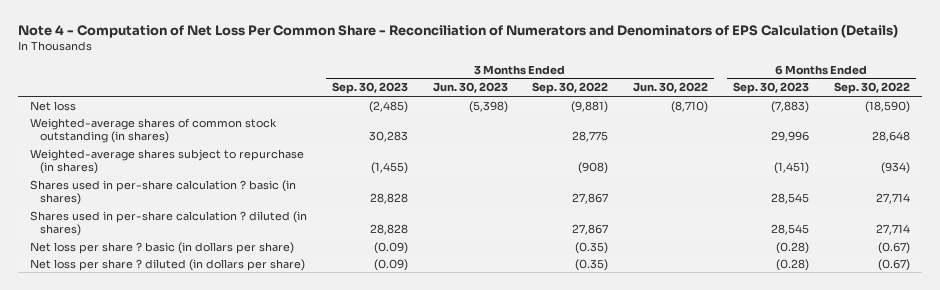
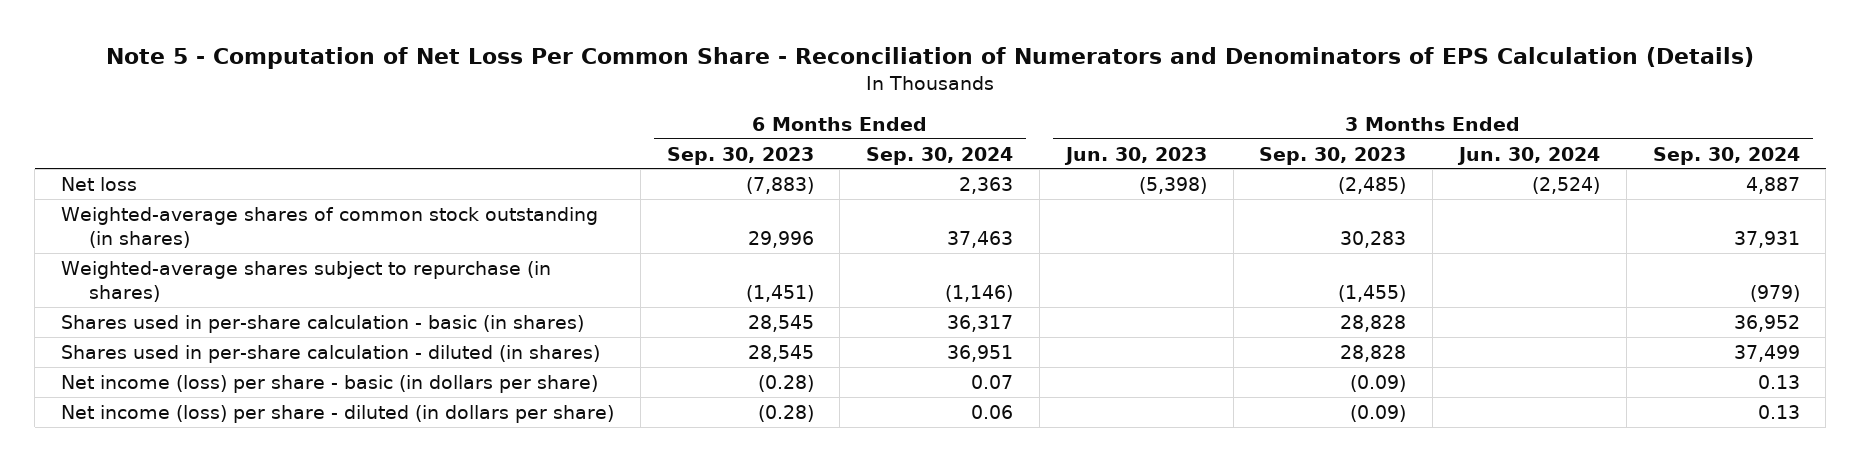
[17,24,898,39] Note 4 - Computation of Net Loss Per Common Share - Reconciliation of Numerators and Denominators of EPS Calculation (Details) -> [106,47,1755,70] Note 5 - Computation of Net Loss Per Common Share - Reconciliation of Numerators and Denominators of EPS Calculation (Details)
[532,82,609,95] Sep. 30, 2022 -> none
[633,82,709,94] Jun. 30, 2022 -> none
[833,82,910,95] Sep. 30, 2022 -> none
none -> [866,146,1014,165] Sep. 30, 2024
none -> [1457,146,1601,165] Jun. 30, 2024
none -> [1652,146,1800,165] Sep. 30, 2024
[30,179,297,206] Shares used in per-share calculation ? basic (in shares) -> [61,314,585,333] Shares used in per-share calculation - basic (in shares)
[30,210,308,237] Shares used in per-share calculation ? diluted (in shares) -> [61,344,601,363] Shares used in per-share calculation - diluted (in shares)
[30,241,295,254] Net loss per share ? basic (in dollars per share) -> [61,374,599,393] Net income (loss) per share - basic (in dollars per share)
[30,258,306,271] Net loss per share ? diluted (in dollars per share) -> [61,404,615,423] Net income (loss) per share - diluted (in dollars per share)

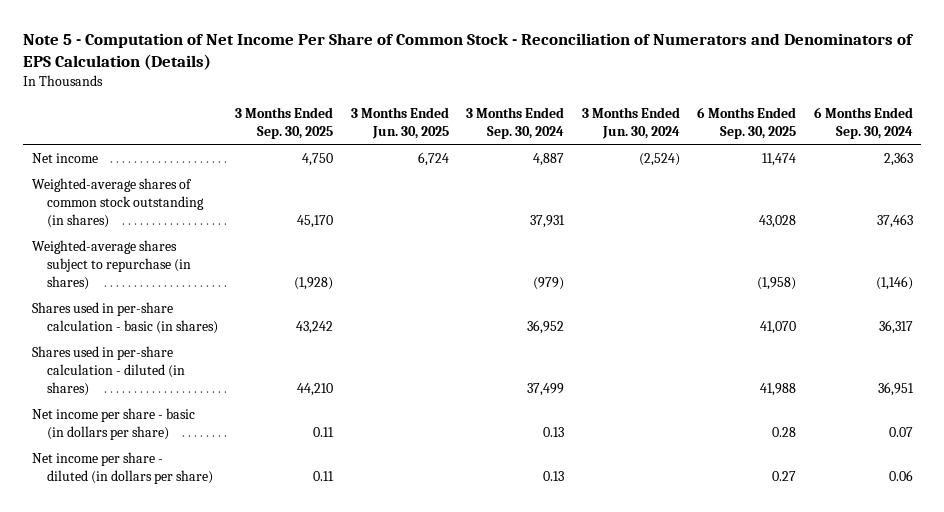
[106,47,1755,70] Note 5 - Computation of Net Loss Per Common Share - Reconciliation of Numerators and Denominators of EPS Calculation (Details) -> [22,32,914,70] Note 5 - Computation of Net Income Per Share of Common Stock - Reconciliation of Numerators and Denominators of EPS Calculation (Details)
[666,146,814,165] Sep. 30, 2023 -> none
[1063,146,1207,165] Jun. 30, 2023 -> none
[1259,146,1407,165] Sep. 30, 2023 -> none
none -> [235,106,334,139] 3 Months Ended Sep. 30, 2025
none -> [350,106,449,139] 3 Months Ended Jun. 30, 2025
none -> [697,106,797,139] 6 Months Ended Sep. 30, 2025
[61,176,138,191] Net loss -> [31,152,98,163] Net income
[61,374,599,393] Net income (loss) per share - basic (in dollars per share) -> [31,407,195,440] Net income per share - basic (in dollars per share)
[61,404,615,423] Net income (loss) per share - diluted (in dollars per share) -> [31,451,213,484] Net income per share - diluted (in dollars per share)

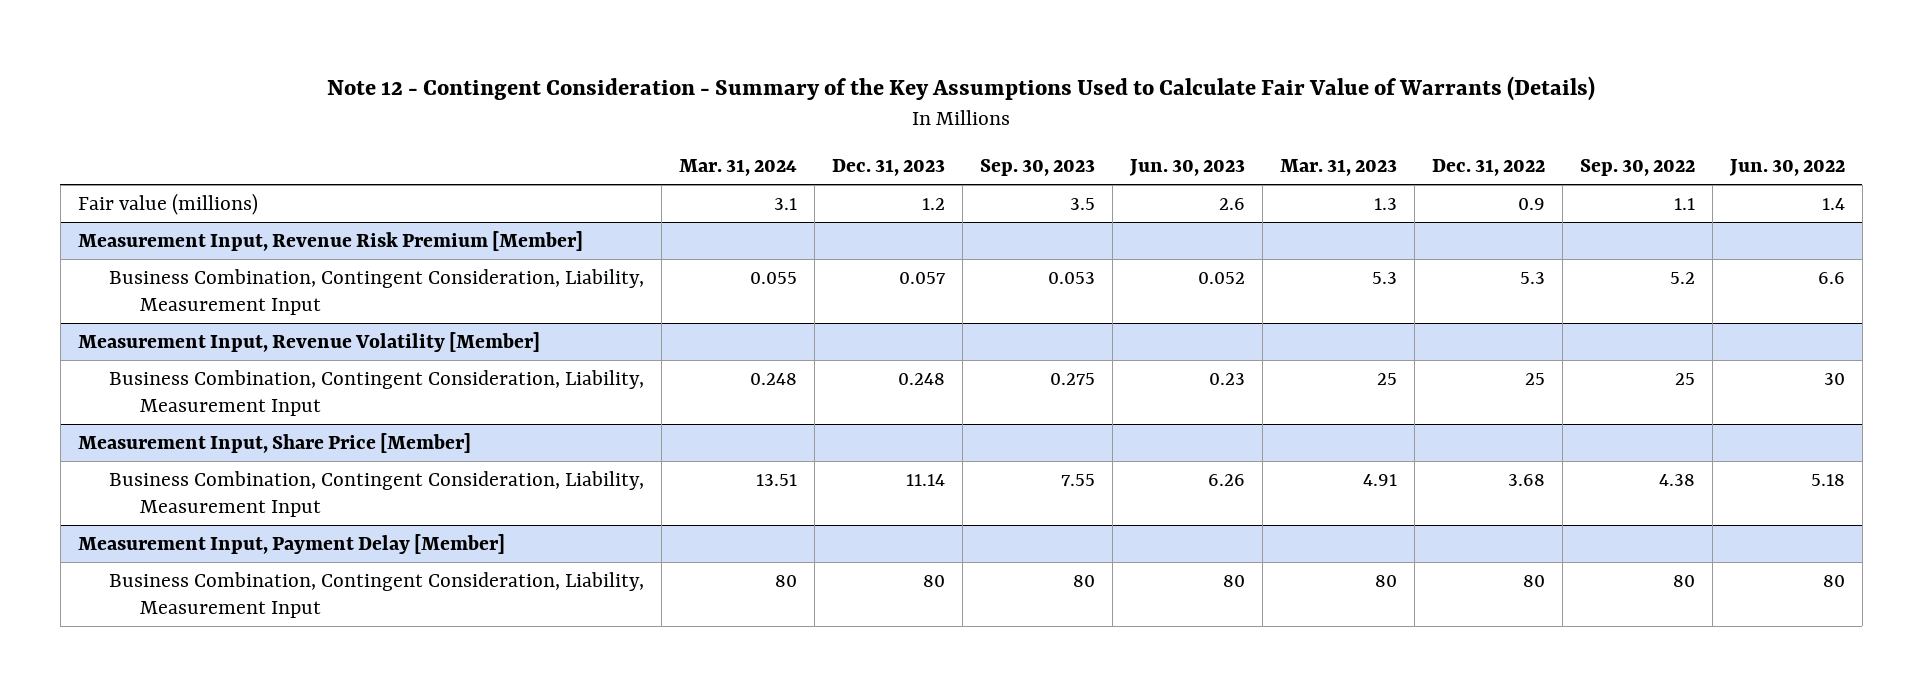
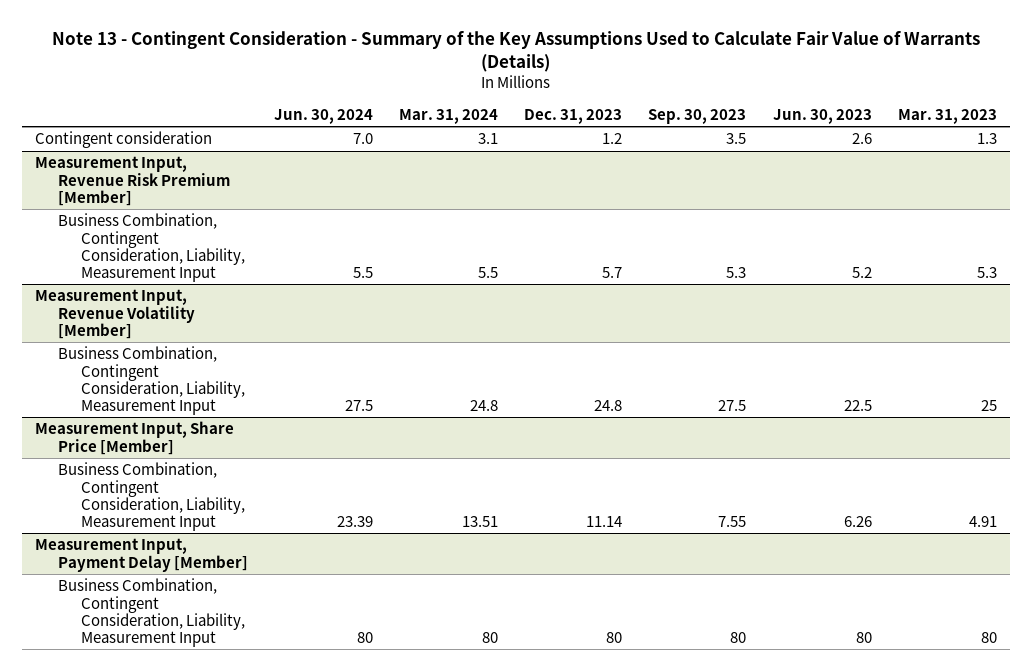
[327,75,1596,101] Note 12 - Contingent Consideration - Summary of the Key Assumptions Used to Calculate Fair Value of Warrants (Details) -> [51,30,980,72] Note 13 - Contingent Consideration - Summary of the Key Assumptions Used to Calculate Fair Value of Warrants (Details)
[1431,159,1545,177] Dec. 31, 2022 -> none
[1579,159,1695,177] Sep. 30, 2022 -> none
[1728,159,1845,177] Jun. 30, 2022 -> none
none -> [273,108,373,124] Jun. 30, 2024
[77,192,258,215] Fair value (millions) -> [34,131,212,149] Contingent consideration
[749,271,797,284] 0.055 -> [478,266,499,278] 5.5
[898,271,945,284] 0.057 -> [602,266,623,278] 5.7
[1047,271,1095,284] 0.053 -> [726,266,747,278] 5.3
[1197,271,1245,284] 0.052 -> [851,266,872,278] 5.2
[749,372,797,385] 0.248 -> [470,399,499,411] 24.8
[897,372,945,385] 0.248 -> [594,399,623,411] 24.8
[1049,372,1095,385] 0.275 -> [718,399,747,411] 27.5
[1208,372,1245,385] 0.23 -> [843,399,872,411] 22.5

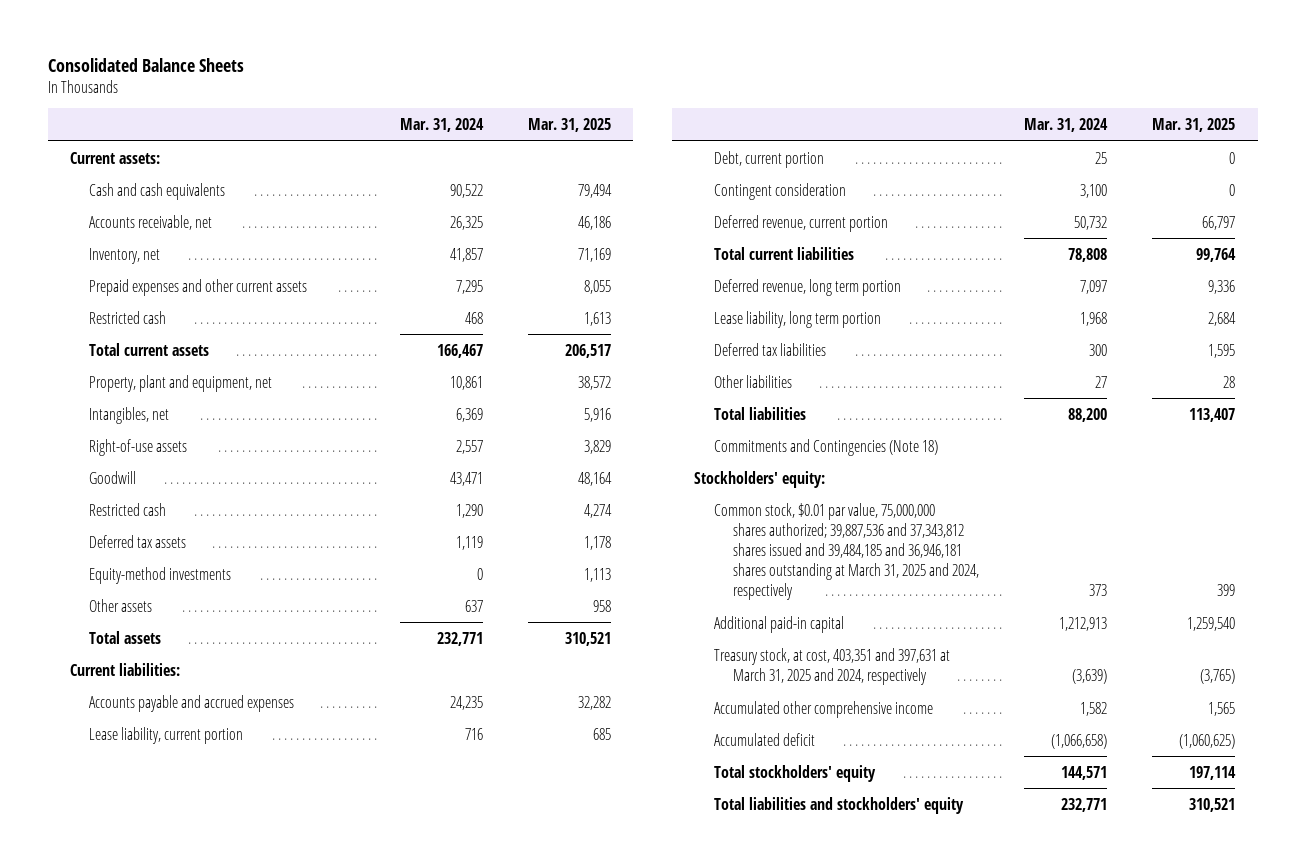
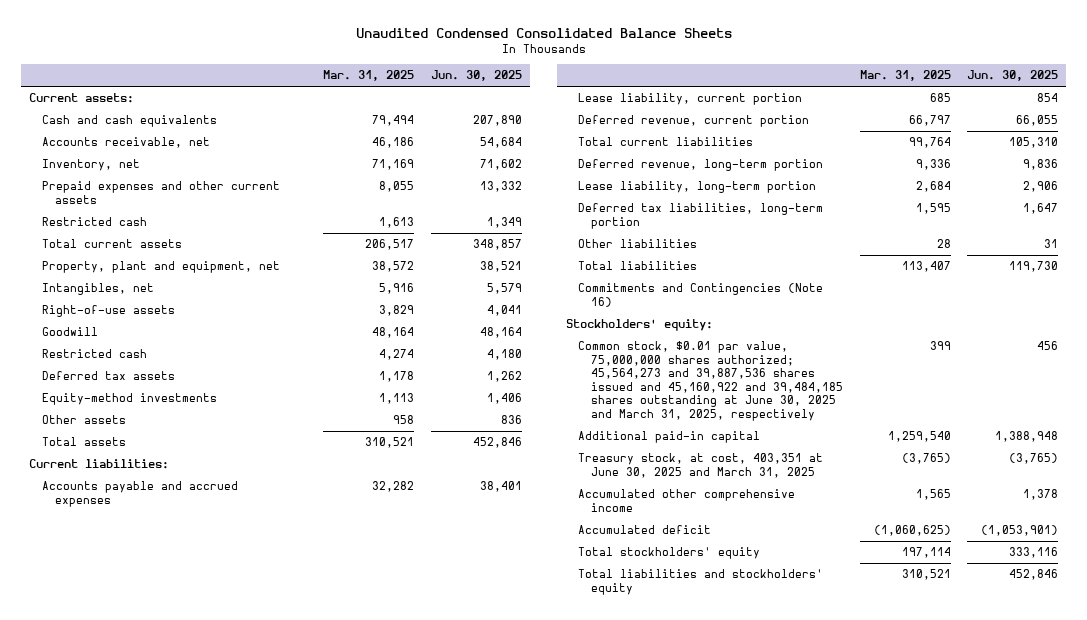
[47,57,244,72] Consolidated Balance Sheets -> [355,28,732,39] Unaudited Condensed Consolidated Balance Sheets
[399,117,484,132] Mar. 31, 2024 -> none
none -> [430,70,522,82] Jun. 30, 2025
[713,150,824,168] Debt, current portion -> none
[713,182,846,200] Contingent consideration -> none
[713,278,901,296] Deferred revenue, long term portion -> [578,159,824,172] Deferred revenue, long-term portion
[713,310,881,328] Lease liability, long term portion -> [578,181,817,194] Lease liability, long-term portion
[713,342,826,356] Deferred tax liabilities -> [578,203,824,229] Deferred tax liabilities, long-term portion
[713,438,938,456] Commitments and Contingencies (Note 18) -> [578,283,824,307] Commitments and Contingencies (Note 16)
[713,502,980,601] Common stock, $0.01 par value, 75,000,000 shares authorized; 39,887,536 and 37,343,812 shares issued and 39,484,185 and 36,946,181 shares outstanding at March 31, 2025 and 2024, respectively -> [578,341,844,421] Common stock, $0.01 par value, 75,000,000 shares authorized; 45,564,273 and 39,887,536 shares issued and 45,160,922 and 39,484,185 shares outstanding at June 30, 2025 and March 31, 2025, respectively
[713,647,950,685] Treasury stock, at cost, 403,351 and 397,631 at March 31, 2025 and 2024, respectively -> [578,453,824,478] Treasury stock, at cost, 403,351 at June 30, 2025 and March 31, 2025

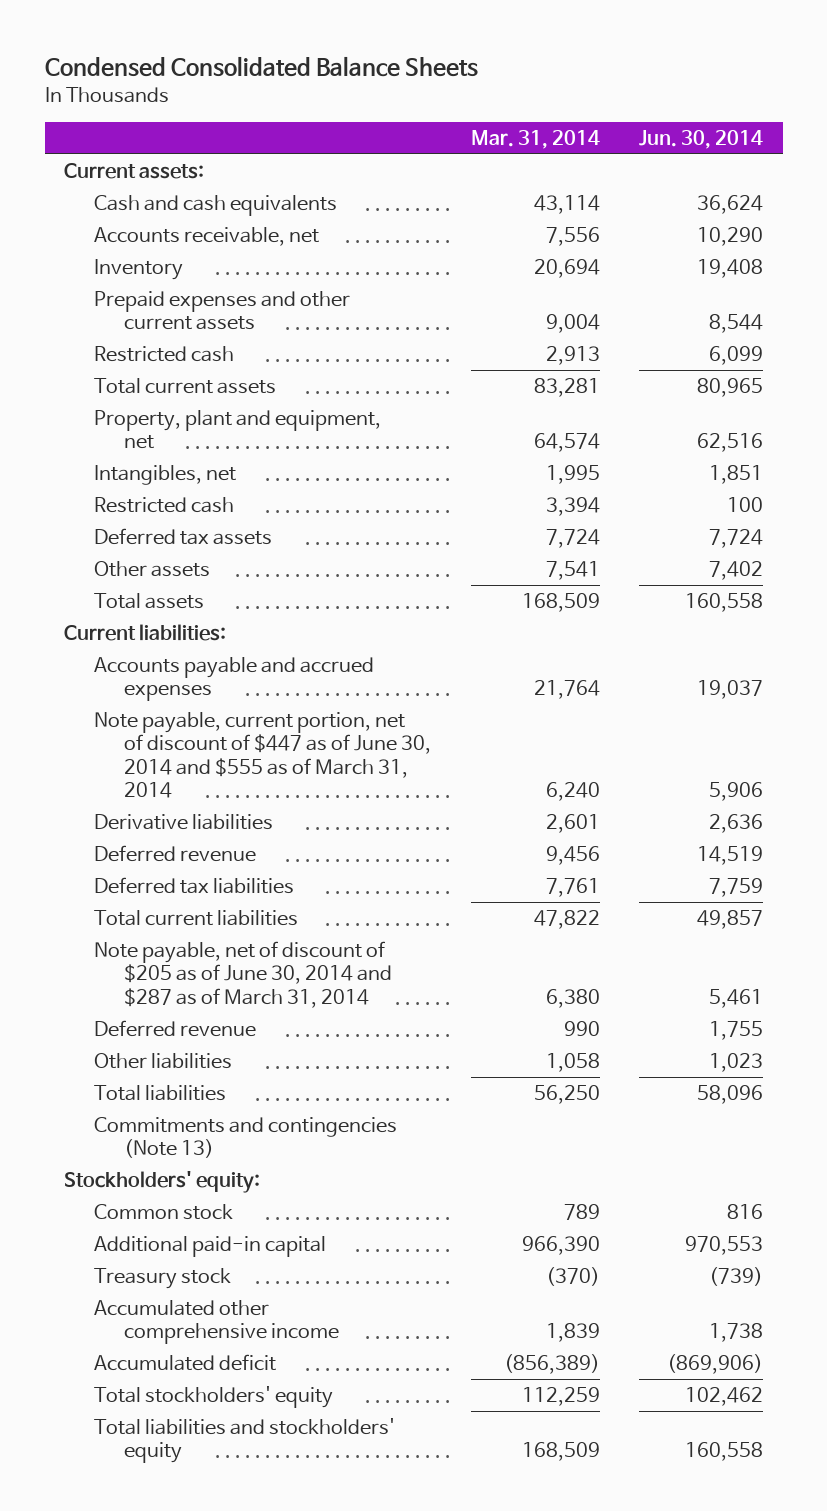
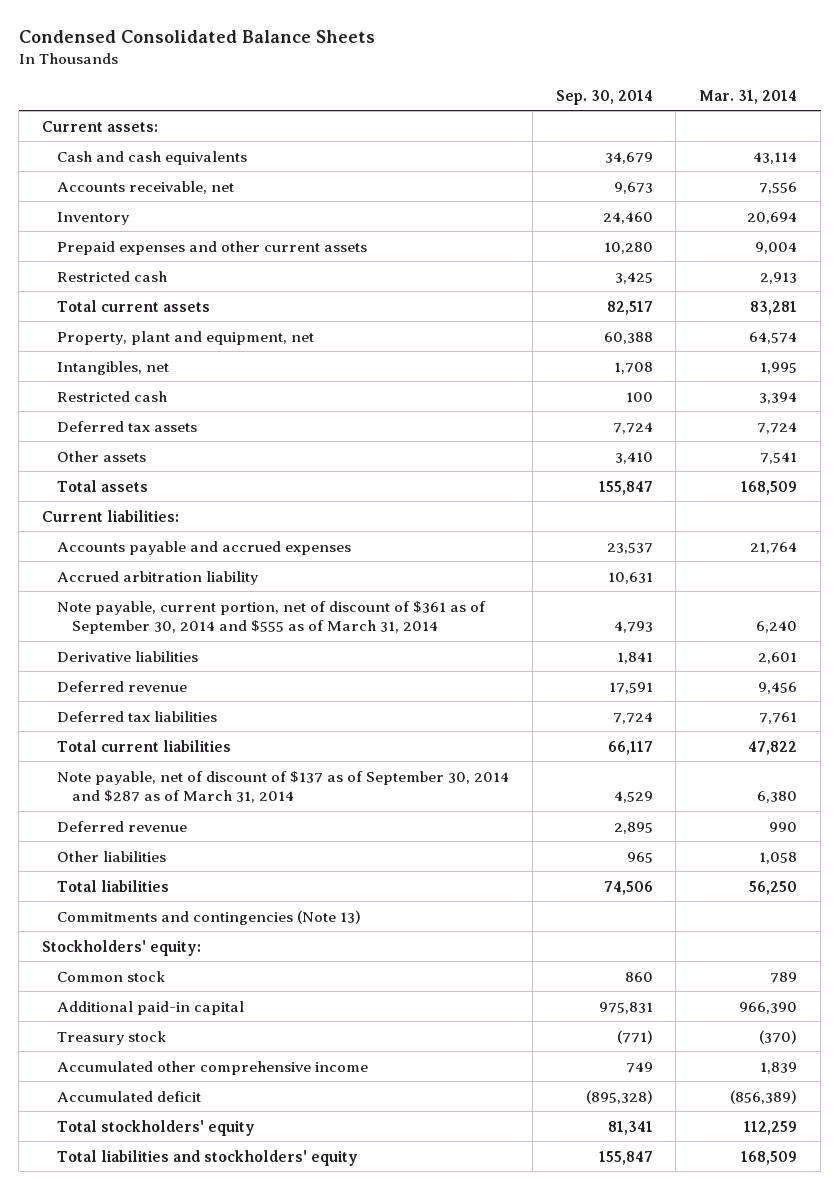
[639,129,764,149] Jun. 30, 2014 -> none
none -> [555,89,653,105] Sep. 30, 2014
none -> [56,570,258,585] Accrued arbitration liability
[94,711,432,799] Note payable, current portion, net of discount of $447 as of June 30, 2014 and $555 as of March 31, 2014 -> [56,600,486,635] Note payable, current portion, net of discount of $361 as of September 30, 2014 and $555 as of March 31, 2014
[94,940,393,1008] Note payable, net of discount of $205 as of June 30, 2014 and $287 as of March 31, 2014 -> [56,770,509,804] Note payable, net of discount of $137 as of September 30, 2014 and $287 as of March 31, 2014

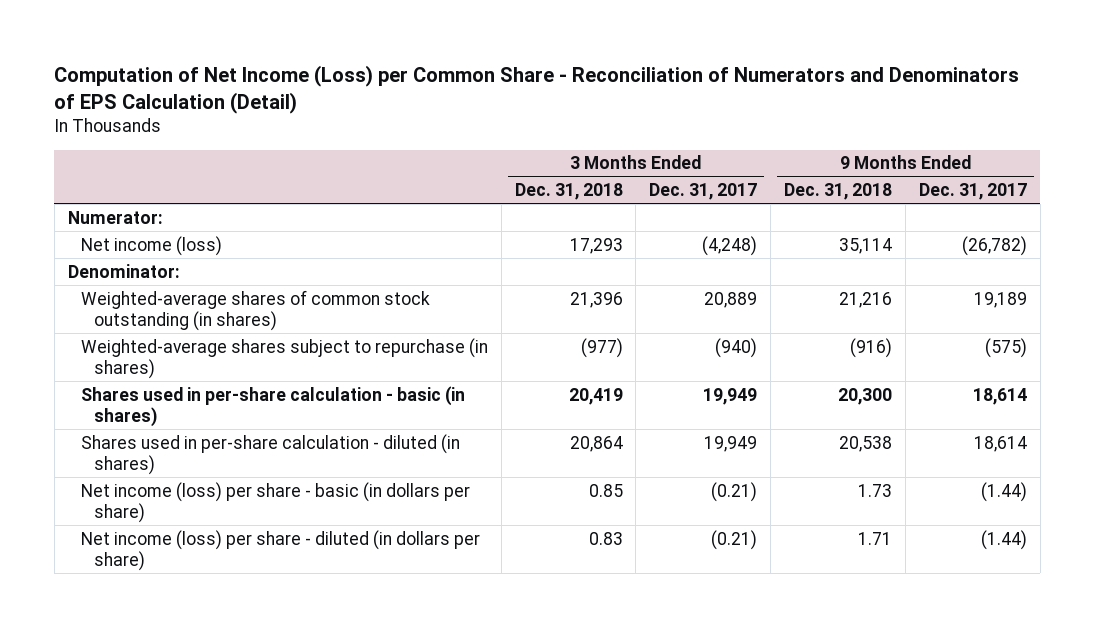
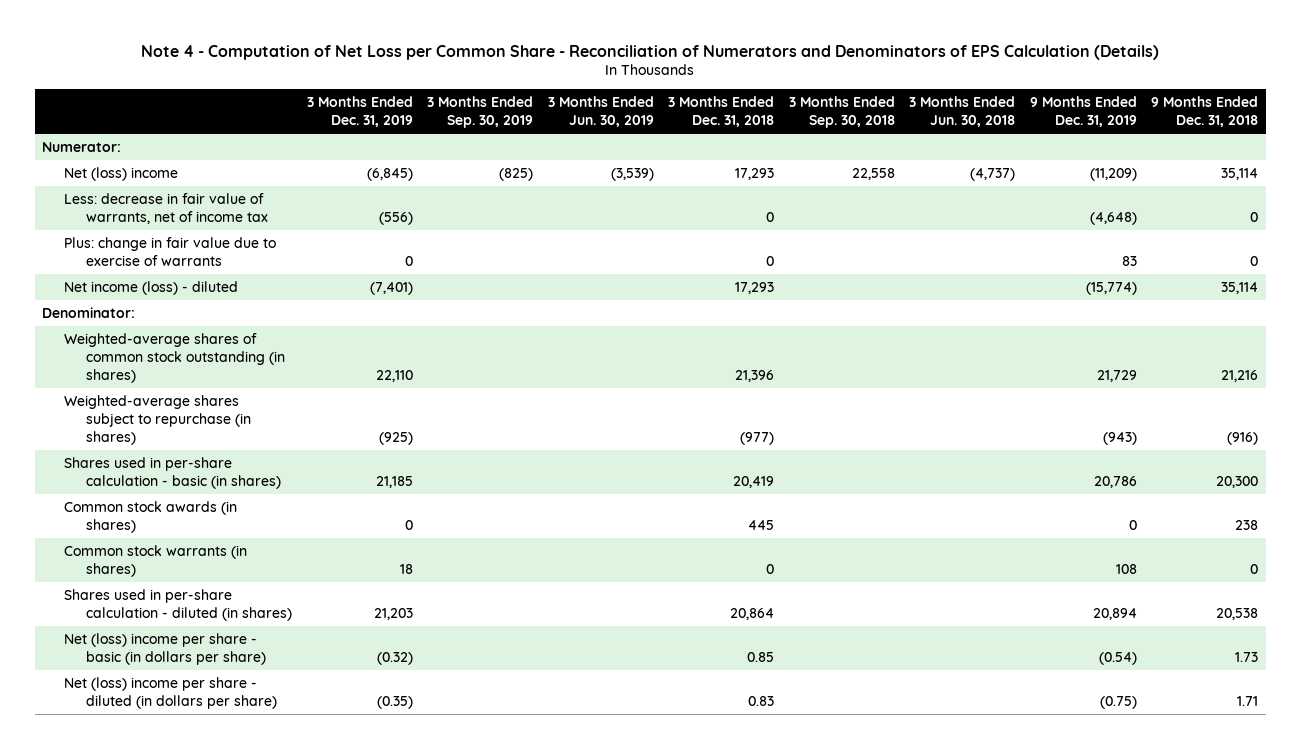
[54,64,1020,114] Computation of Net Income (Loss) per Common Share - Reconciliation of Numerators and Denominators of EPS Calculation (Detail) -> [141,44,1160,60] Note 4 - Computation of Net Loss per Common Share - Reconciliation of Numerators and Denominators of EPS Calculation (Details)
[649,183,758,201] Dec. 31, 2017 -> none
[918,183,1027,201] Dec. 31, 2017 -> none
none -> [306,96,413,128] 3 Months Ended Dec. 31, 2019
none -> [427,96,534,129] 3 Months Ended Sep. 30, 2019
none -> [547,96,654,128] 3 Months Ended Jun. 30, 2019
none -> [788,96,895,129] 3 Months Ended Sep. 30, 2018
none -> [909,96,1016,128] 3 Months Ended Jun. 30, 2018
none -> [1029,96,1137,128] 9 Months Ended Dec. 31, 2019
[80,235,222,256] Net income (loss) -> [64,166,179,181] Net (loss) income
none -> [64,192,269,224] Less: decrease in fair value of warrants, net of income tax
none -> [64,236,277,266] Plus: change in fair value due to exercise of warrants
none -> [64,280,239,295] Net income (loss) - diluted
none -> [64,500,238,533] Common stock awards (in shares)
none -> [64,544,248,577] Common stock warrants (in shares)
[80,481,470,523] Net income (loss) per share - basic (in dollars per share) -> [64,632,267,665] Net (loss) income per share - basic (in dollars per share)
[80,529,480,571] Net income (loss) per share - diluted (in dollars per share) -> [64,676,278,709] Net (loss) income per share - diluted (in dollars per share)

